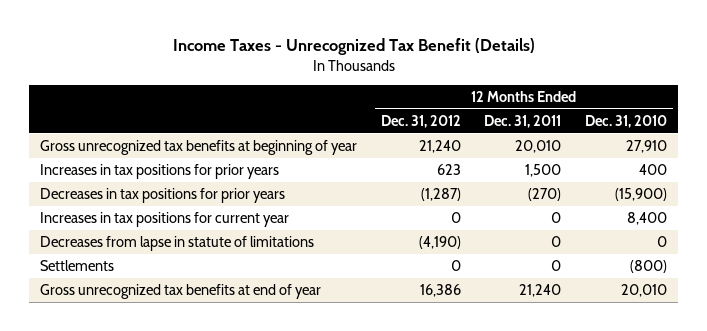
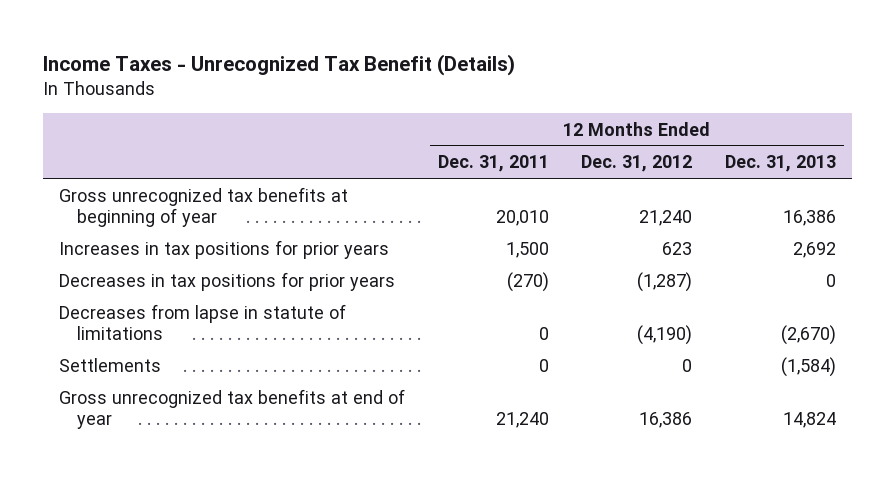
[584,114,667,128] Dec. 31, 2010 -> none
none -> [724,155,836,173] Dec. 31, 2013
[40,211,290,227] Increases in tax positions for current year -> none

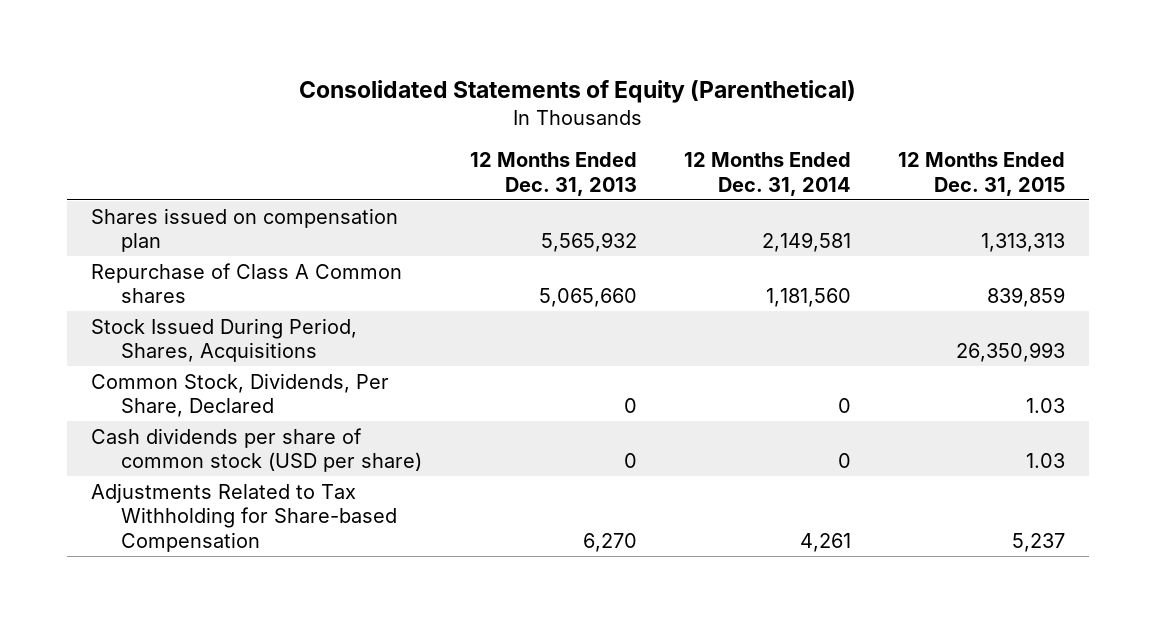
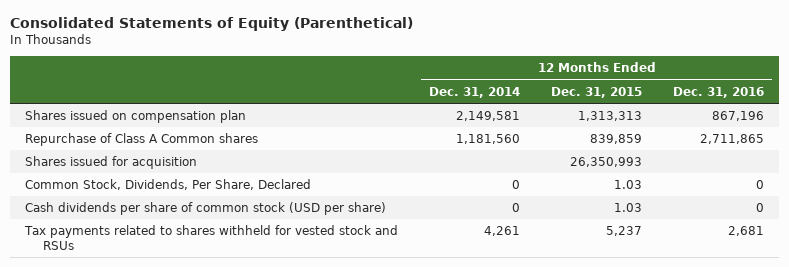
[469,152,637,196] 12 Months Ended Dec. 31, 2013 -> none
none -> [672,86,764,98] Dec. 31, 2016
[90,317,357,363] Stock Issued During Period, Shares, Acquisitions -> [25,156,198,170] Shares issued for acquisition
[90,482,398,552] Adjustments Related to Tax Withholding for Share-based Compensation -> [24,225,399,250] Tax payments related to shares withheld for vested stock and RSUs

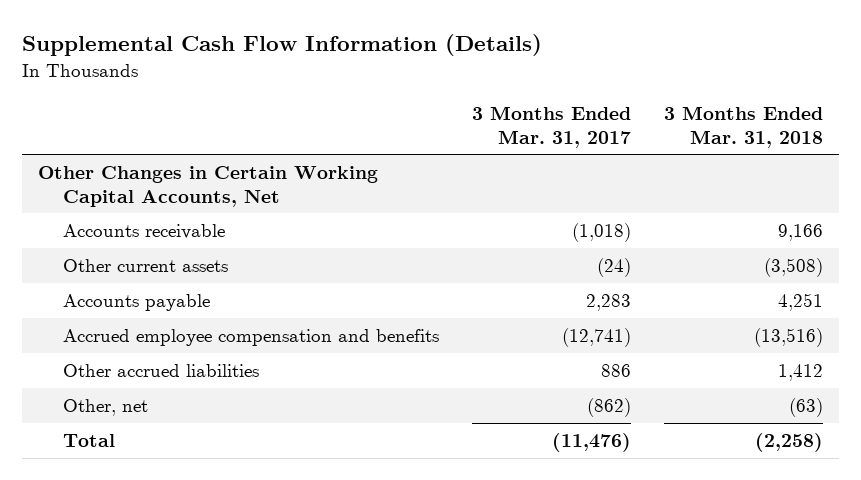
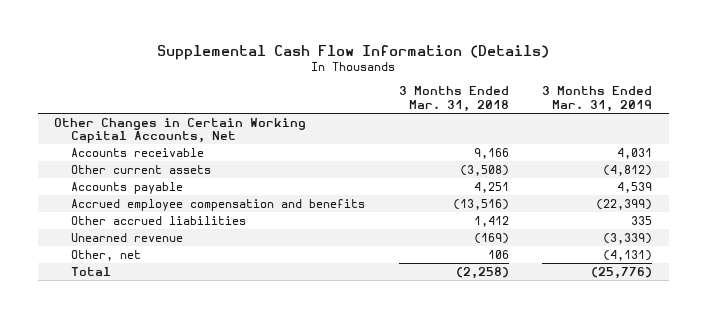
[471,105,631,148] 3 Months Ended Mar. 31, 2017 -> none
none -> [542,86,653,113] 3 Months Ended Mar. 31, 2019
none -> [71,232,184,242] Unearned revenue
[788,397,823,417] (63) -> [487,249,509,259] 106

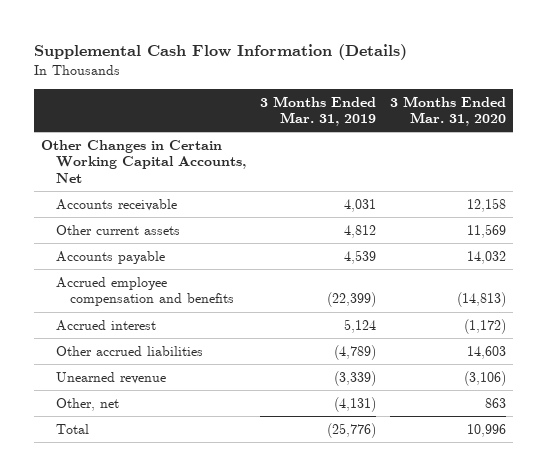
[398,86,509,113] 3 Months Ended Mar. 31, 2018 -> none
none -> [389,95,506,127] 3 Months Ended Mar. 31, 2020
[603,164,653,176] (4,812) -> [343,224,376,238] 4,812
none -> [55,319,156,331] Accrued interest
[631,215,653,225] 335 -> [333,344,376,360] (4,789)

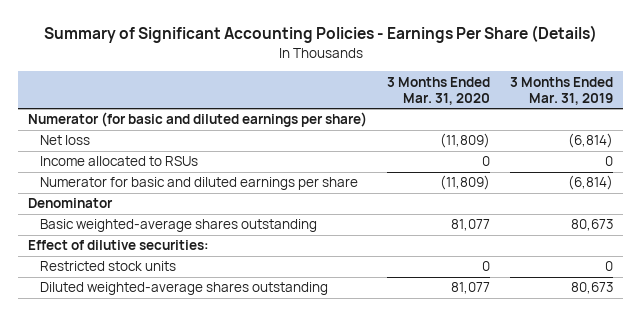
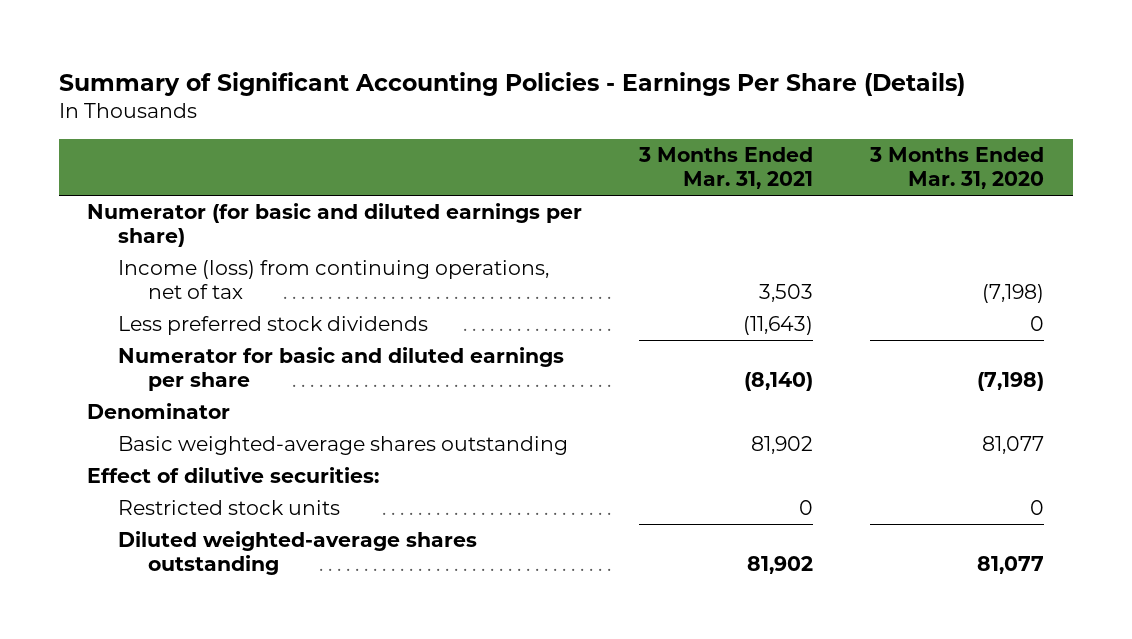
[510,76,614,105] 3 Months Ended Mar. 31, 2019 -> none
none -> [638,147,814,190] 3 Months Ended Mar. 31, 2021
[39,156,198,167] Income allocated to RSUs -> none
[39,135,90,146] Net loss -> [117,260,549,300] Income (loss) from continuing operations, net of tax
[440,133,491,149] (11,809) -> [982,284,1045,304] (7,198)
none -> [117,316,428,336] Less preferred stock dividends
[440,175,491,191] (11,809) -> [977,372,1045,392] (7,198)

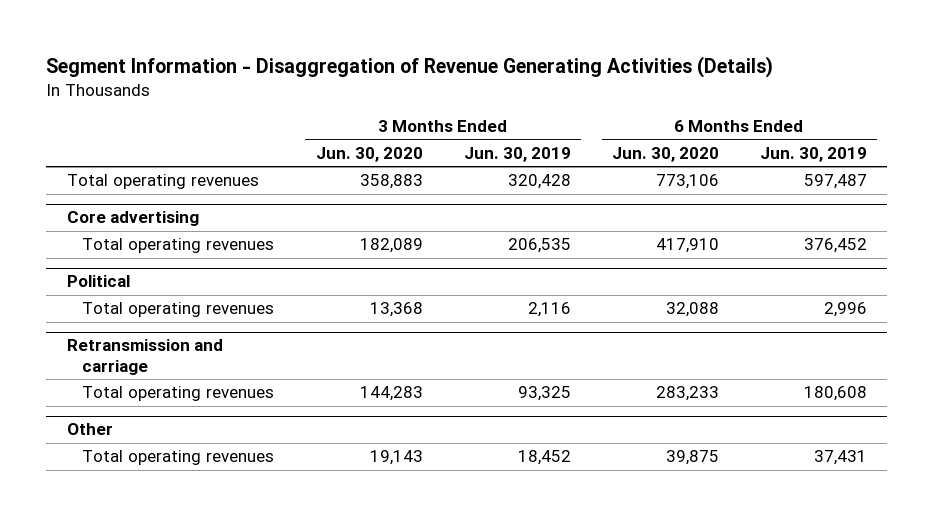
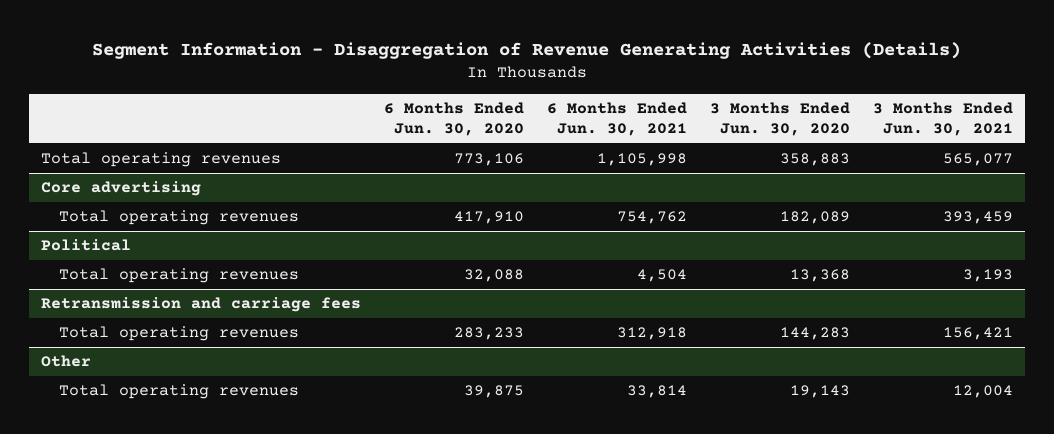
[463,146,571,162] Jun. 30, 2019 -> none
[759,146,867,162] Jun. 30, 2019 -> none
none -> [547,102,688,136] 6 Months Ended Jun. 30, 2021
none -> [873,102,1014,136] 3 Months Ended Jun. 30, 2021
[66,339,223,375] Retransmission and carriage -> [40,297,361,313] Retransmission and carriage fees

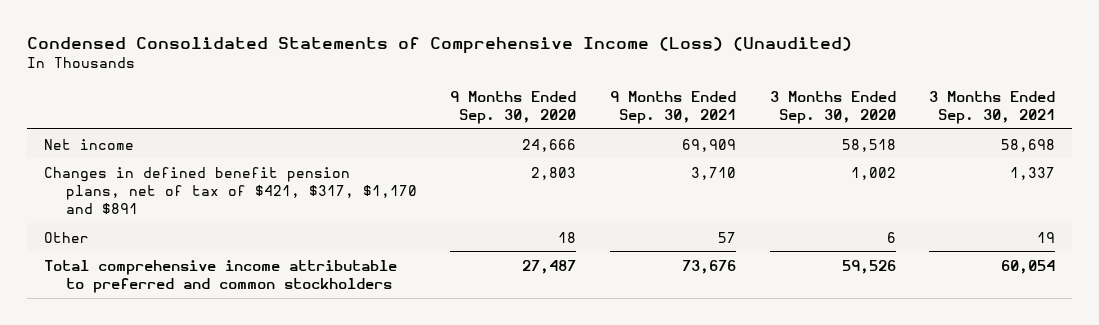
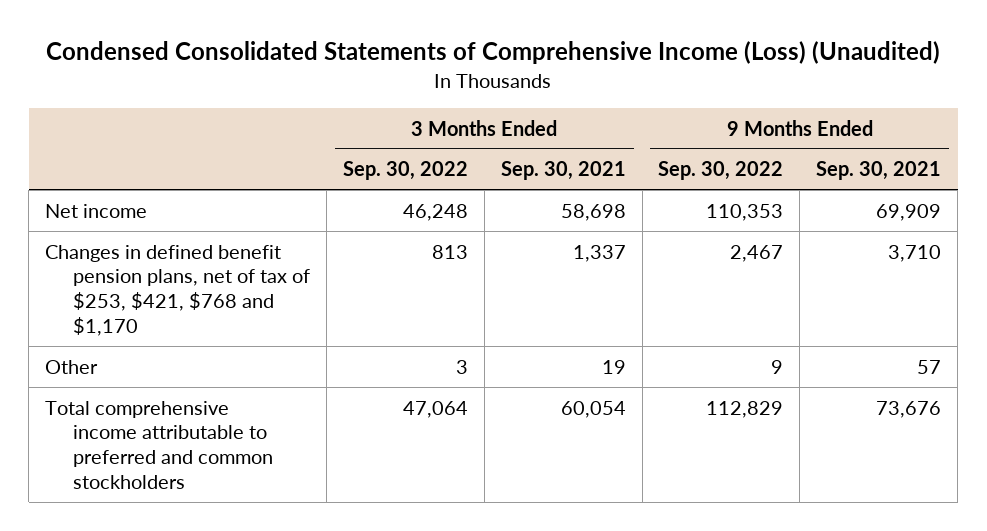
[450,90,577,125] 9 Months Ended Sep. 30, 2020 -> none
[769,90,896,125] 3 Months Ended Sep. 30, 2020 -> none
none -> [342,161,468,181] Sep. 30, 2022
none -> [658,161,784,181] Sep. 30, 2022
[44,166,417,215] Changes in defined benefit pension plans, net of tax of $421, $317, $1,170 and $891 -> [45,244,311,336] Changes in defined benefit pension plans, net of tax of $253, $421, $768 and $1,170

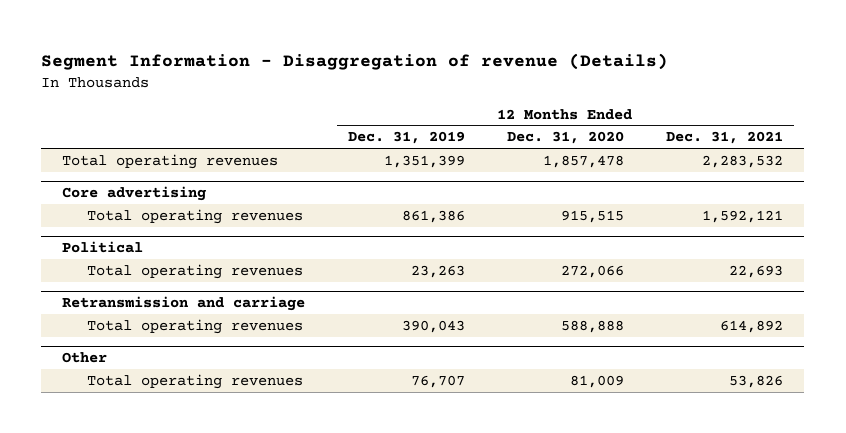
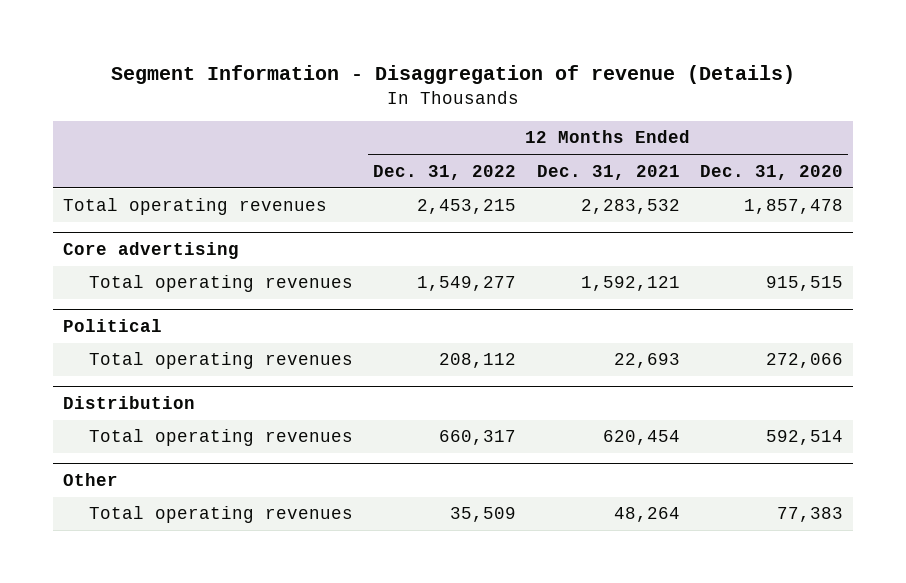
[347,131,465,145] Dec. 31, 2019 -> none
none -> [373,164,517,180] Dec. 31, 2022
[62,296,306,312] Retransmission and carriage -> none
none -> [63,396,196,410] Distribution
[560,319,624,333] 588,888 -> [765,430,843,446] 592,514
[720,319,784,333] 614,892 -> [602,430,680,446] 620,454
[569,374,624,388] 81,009 -> [776,507,843,523] 77,383
[729,374,784,388] 53,826 -> [613,507,680,523] 48,264

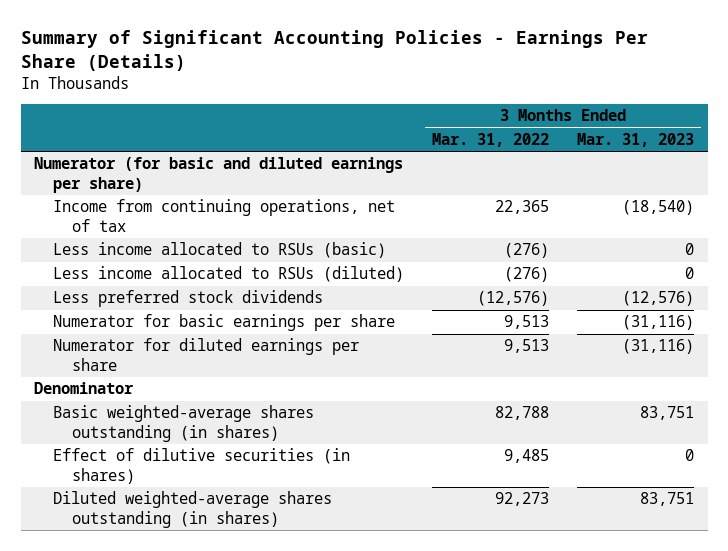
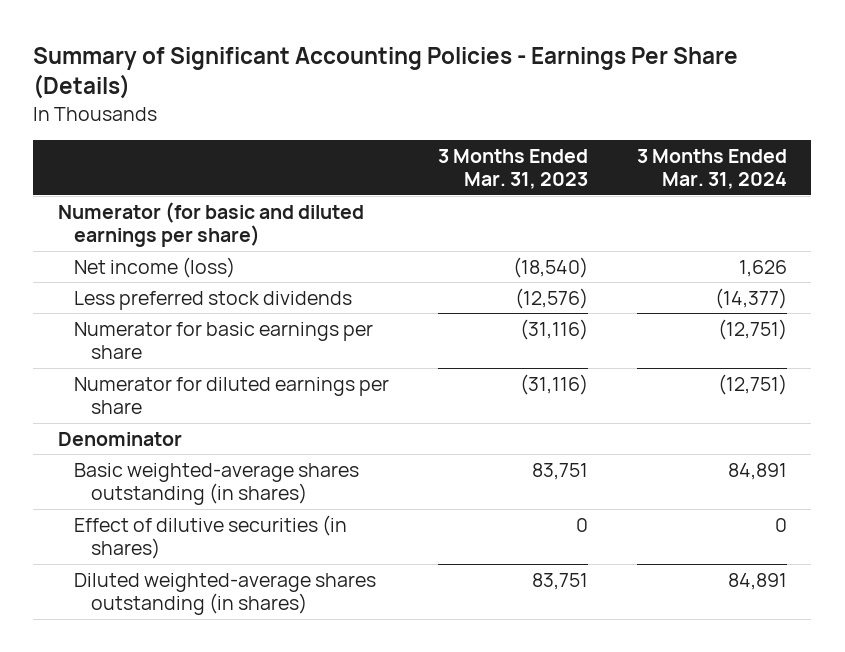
[432,132,550,147] Mar. 31, 2022 -> none
none -> [636,149,787,190] 3 Months Ended Mar. 31, 2024
[53,242,387,259] Less income allocated to RSUs (basic) -> none
[53,266,405,283] Less income allocated to RSUs (diluted) -> none
[53,199,396,232] Income from continuing operations, net of tax -> [74,256,236,278] Net income (loss)

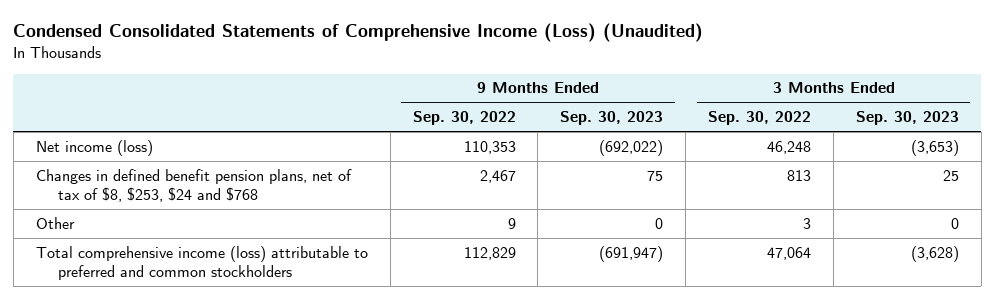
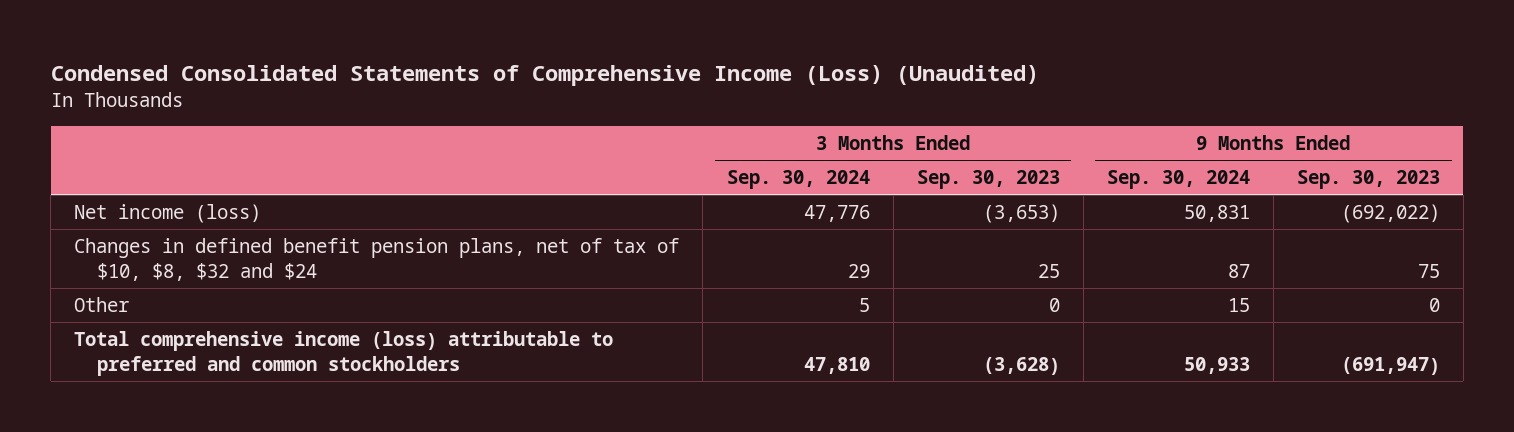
[412,111,516,126] Sep. 30, 2022 -> none
[708,111,812,126] Sep. 30, 2022 -> none
none -> [726,170,870,190] Sep. 30, 2024
none -> [1106,170,1250,190] Sep. 30, 2024
[35,168,352,203] Changes in defined benefit pension plans, net of tax of $8, $253, $24 and $768 -> [74,238,680,281] Changes in defined benefit pension plans, net of tax of $10, $8, $32 and $24

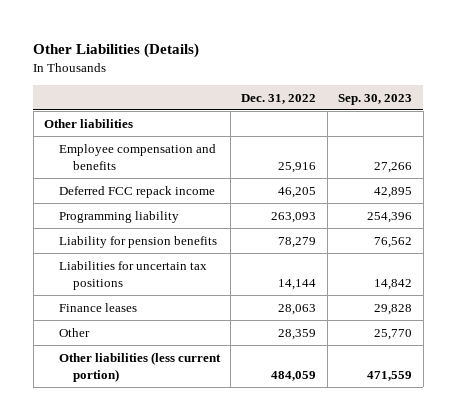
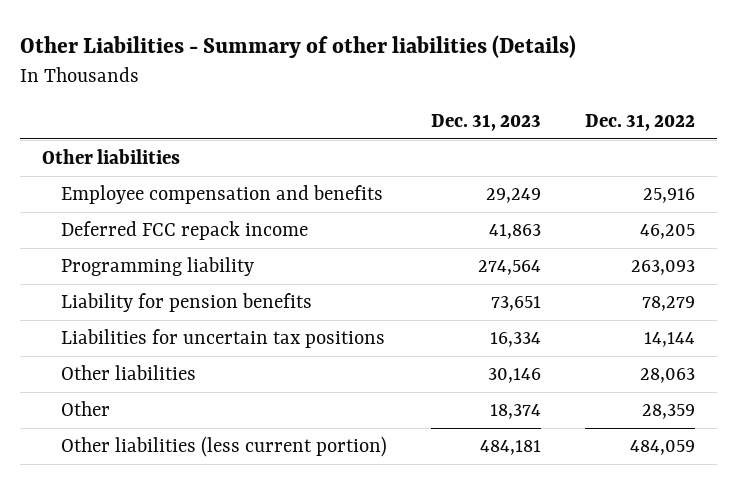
[33,42,200,58] Other Liabilities (Details) -> [20,35,577,59] Other Liabilities - Summary of other liabilities (Details)
[338,93,413,105] Sep. 30, 2023 -> none
none -> [431,114,542,132] Dec. 31, 2023
[58,302,137,312] Finance leases -> [61,364,197,380] Other liabilities

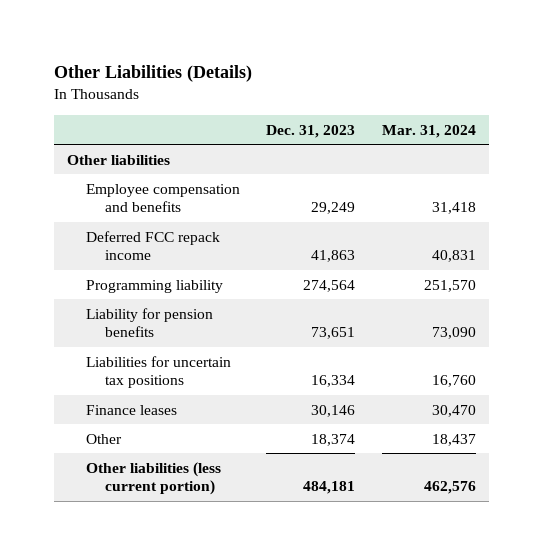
[20,35,577,59] Other Liabilities - Summary of other liabilities (Details) -> [53,65,252,83] Other Liabilities (Details)
[584,114,695,132] Dec. 31, 2022 -> none
none -> [381,124,476,138] Mar. 31, 2024
[61,364,197,380] Other liabilities -> [85,404,177,415] Finance leases

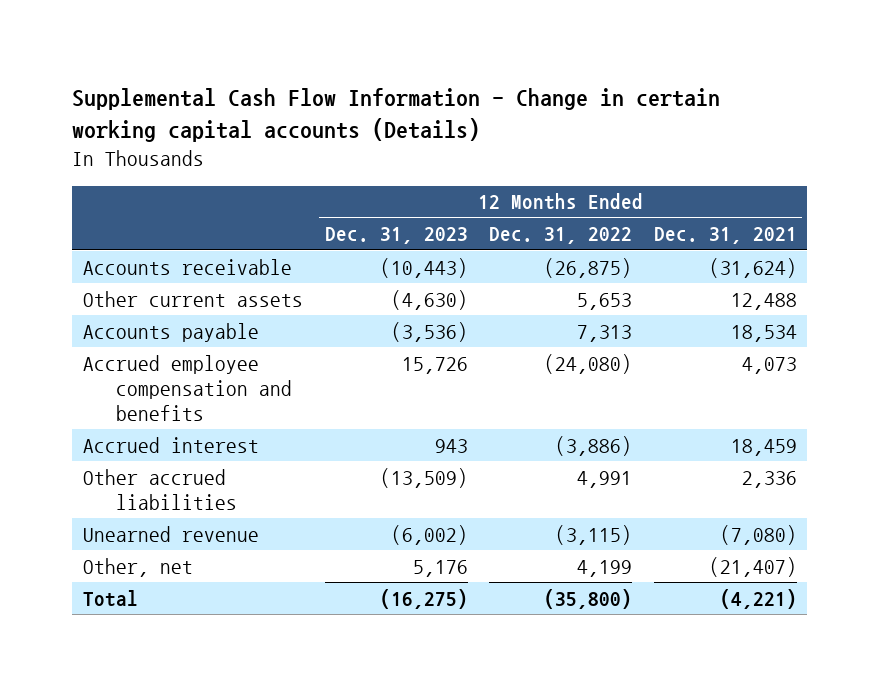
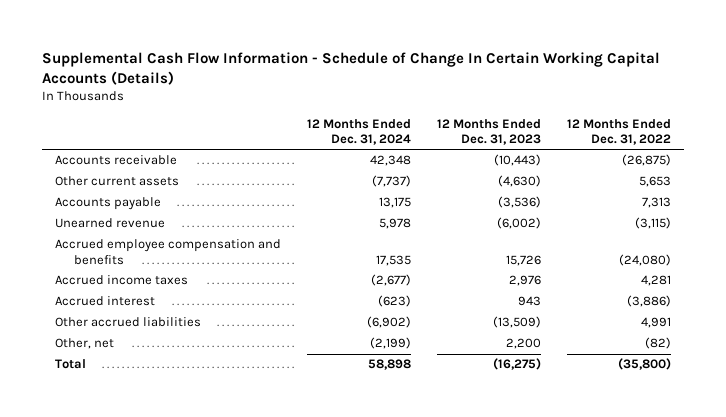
[72,87,721,142] Supplemental Cash Flow Information - Change in certain working capital accounts (Details) -> [42,51,661,85] Supplemental Cash Flow Information - Schedule of Change In Certain Working Capital Accounts (Details)
[653,227,797,245] Dec. 31, 2021 -> none
none -> [307,118,412,146] 12 Months Ended Dec. 31, 2024
[83,525,260,542] Unearned revenue -> [55,218,166,229] Unearned revenue
none -> [55,275,189,286] Accrued income taxes
[412,559,468,577] 5,176 -> [505,338,541,350] 2,200
[577,559,633,577] 4,199 -> [644,337,671,350] (82)

